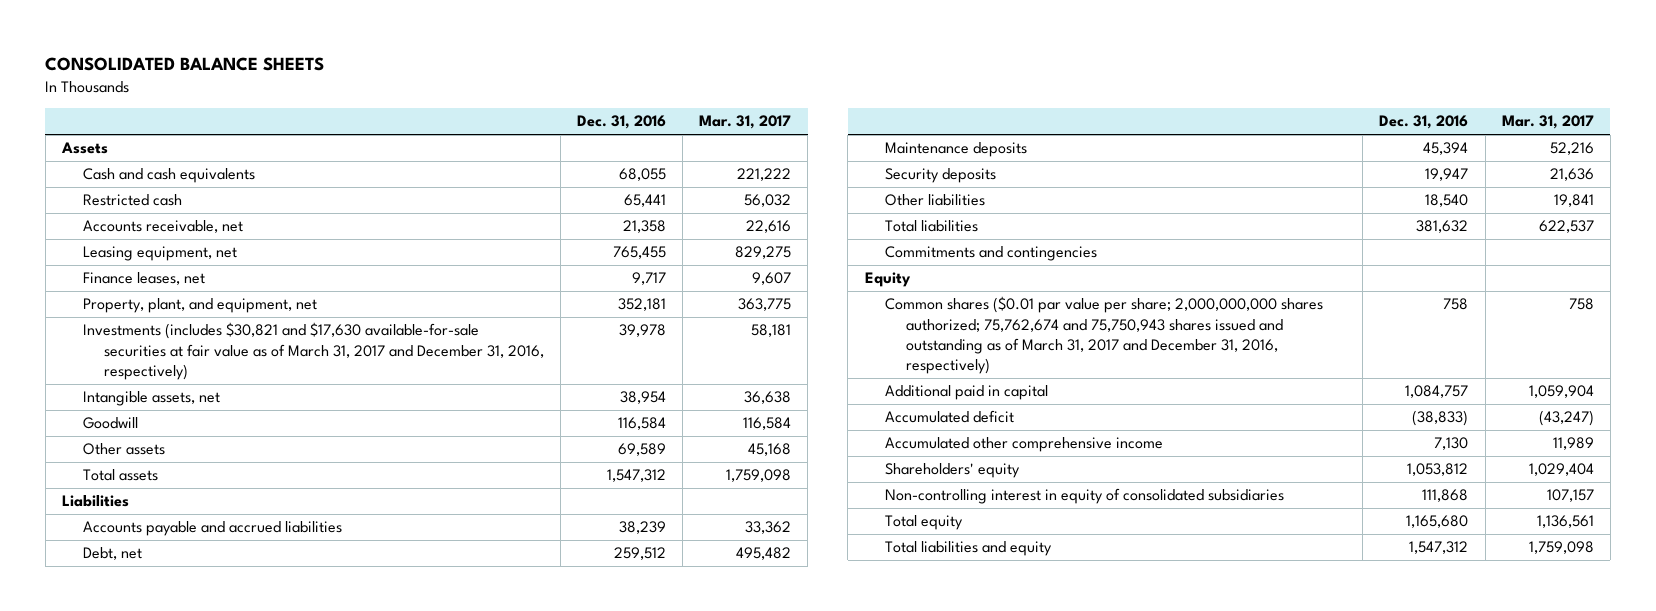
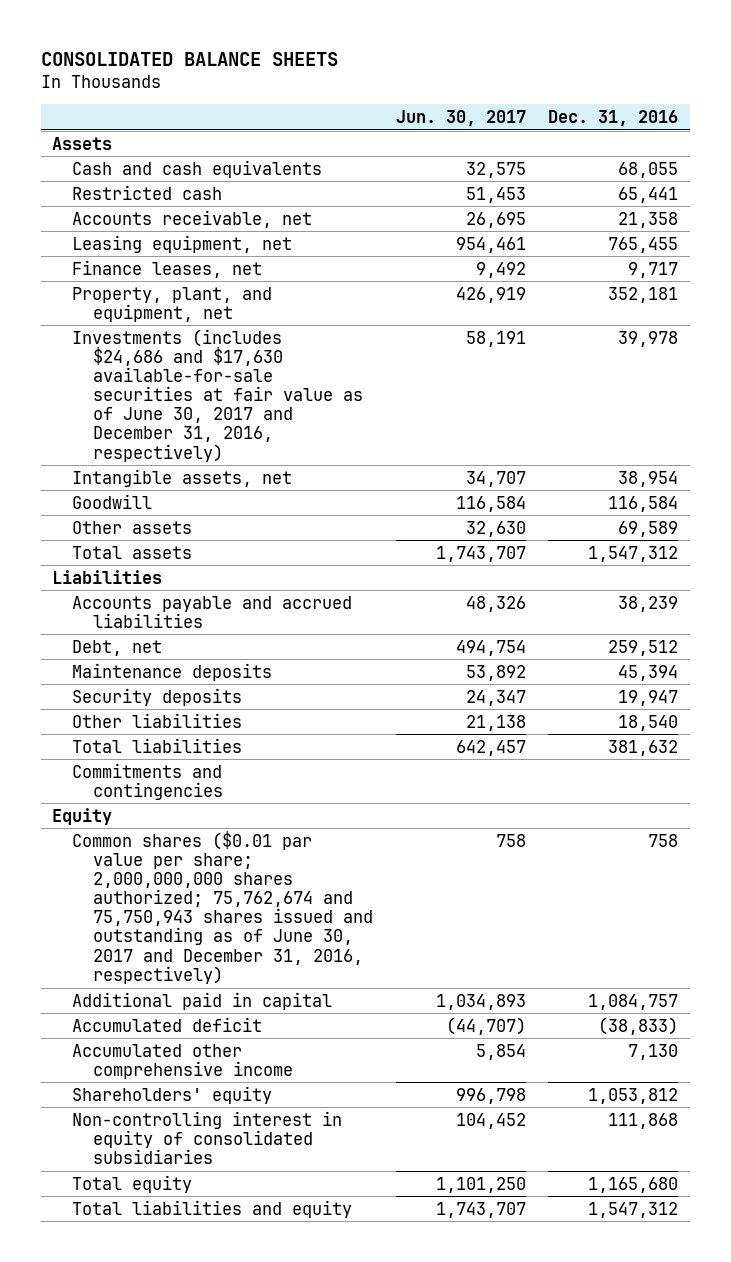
[699,115,792,130] Mar. 31, 2017 -> none
none -> [395,109,526,126] Jun. 30, 2017
[82,322,544,381] Investments (includes $30,821 and $17,630 available-for-sale securities at fair value as of March 31, 2017 and December 31, 2016, respectively) -> [72,328,363,462] Investments (includes $24,686 and $17,630 available-for-sale securities at fair value as of June 30, 2017 and December 31, 2016, respectively)
[885,296,1324,375] Common shares ($0.01 par value per share; 2,000,000,000 shares authorized; 75,762,674 and 75,750,943 shares issued and outstanding as of March 31, 2017 and December 31, 2016, respectively) -> [72,830,373,984] Common shares ($0.01 par value per share; 2,000,000,000 shares authorized; 75,762,674 and 75,750,943 shares issued and outstanding as of June 30, 2017 and December 31, 2016, respectively)

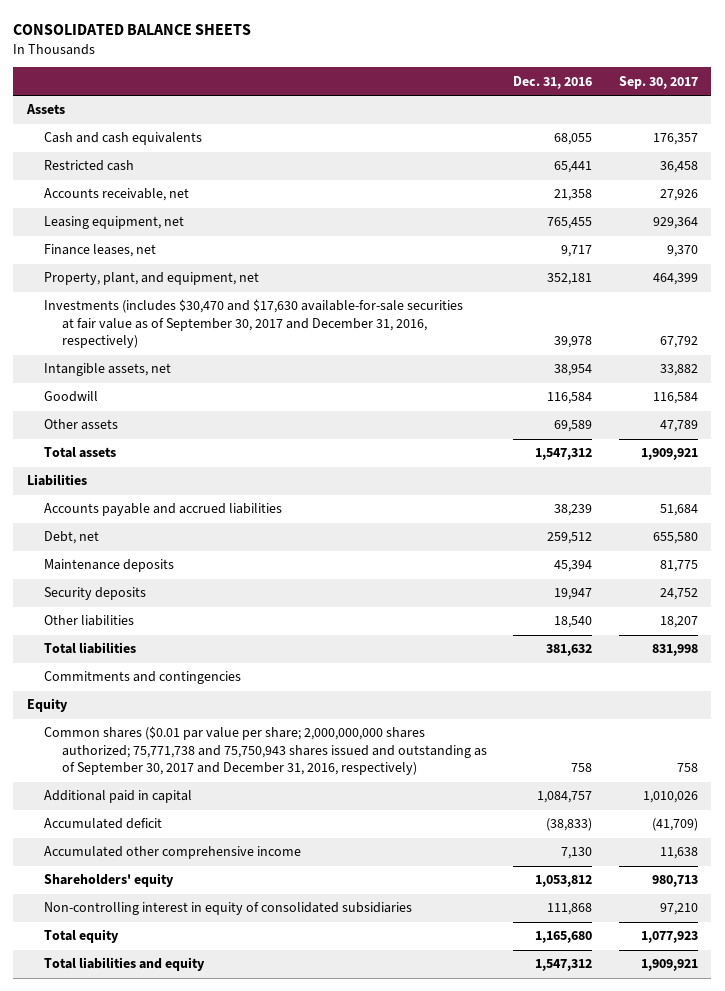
[395,109,526,126] Jun. 30, 2017 -> none
none -> [619,75,699,89] Sep. 30, 2017
[72,328,363,462] Investments (includes $24,686 and $17,630 available-for-sale securities at fair value as of June 30, 2017 and December 31, 2016, respectively) -> [44,299,464,349] Investments (includes $30,470 and $17,630 available-for-sale securities at fair value as of September 30, 2017 and December 31, 2016, respectively)
[72,830,373,984] Common shares ($0.01 par value per share; 2,000,000,000 shares authorized; 75,762,674 and 75,750,943 shares issued and outstanding as of June 30, 2017 and December 31, 2016, respectively) -> [44,726,487,776] Common shares ($0.01 par value per share; 2,000,000,000 shares authorized; 75,771,738 and 75,750,943 shares issued and outstanding as of September 30, 2017 and December 31, 2016, respectively)

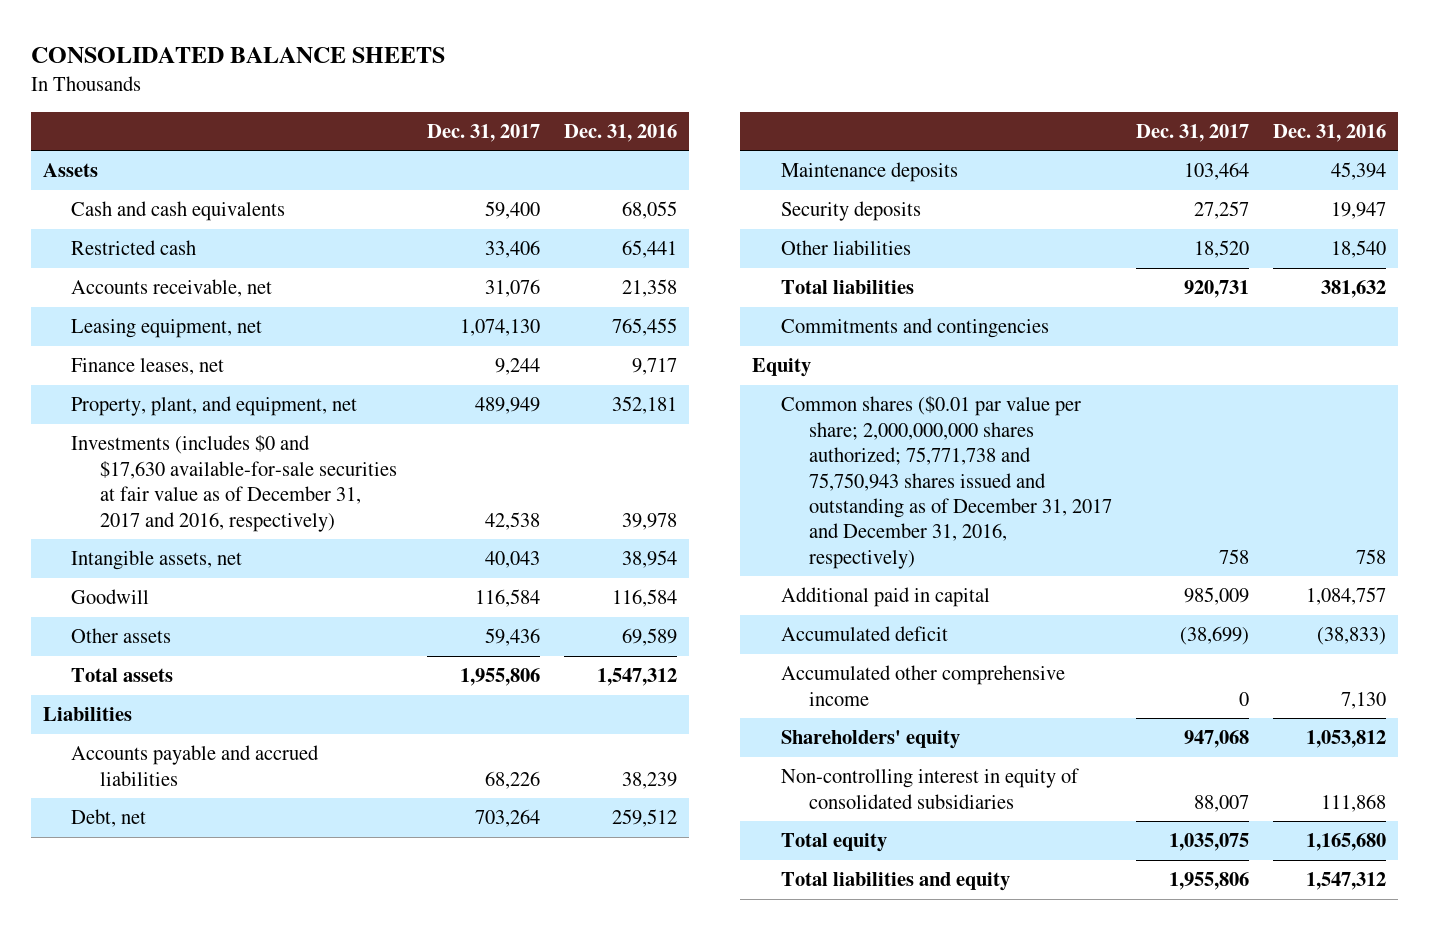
[619,75,699,89] Sep. 30, 2017 -> none
none -> [426,123,540,142] Dec. 31, 2017
[44,299,464,349] Investments (includes $30,470 and $17,630 available-for-sale securities at fair value as of September 30, 2017 and December 31, 2016, respectively) -> [71,435,397,532] Investments (includes $0 and $17,630 available-for-sale securities at fair value as of December 31, 2017 and 2016, respectively)
[44,726,487,776] Common shares ($0.01 par value per share; 2,000,000,000 shares authorized; 75,771,738 and 75,750,943 shares issued and outstanding as of September 30, 2017 and December 31, 2016, respectively) -> [780,396,1113,569] Common shares ($0.01 par value per share; 2,000,000,000 shares authorized; 75,771,738 and 75,750,943 shares issued and outstanding as of December 31, 2017 and December 31, 2016, respectively)

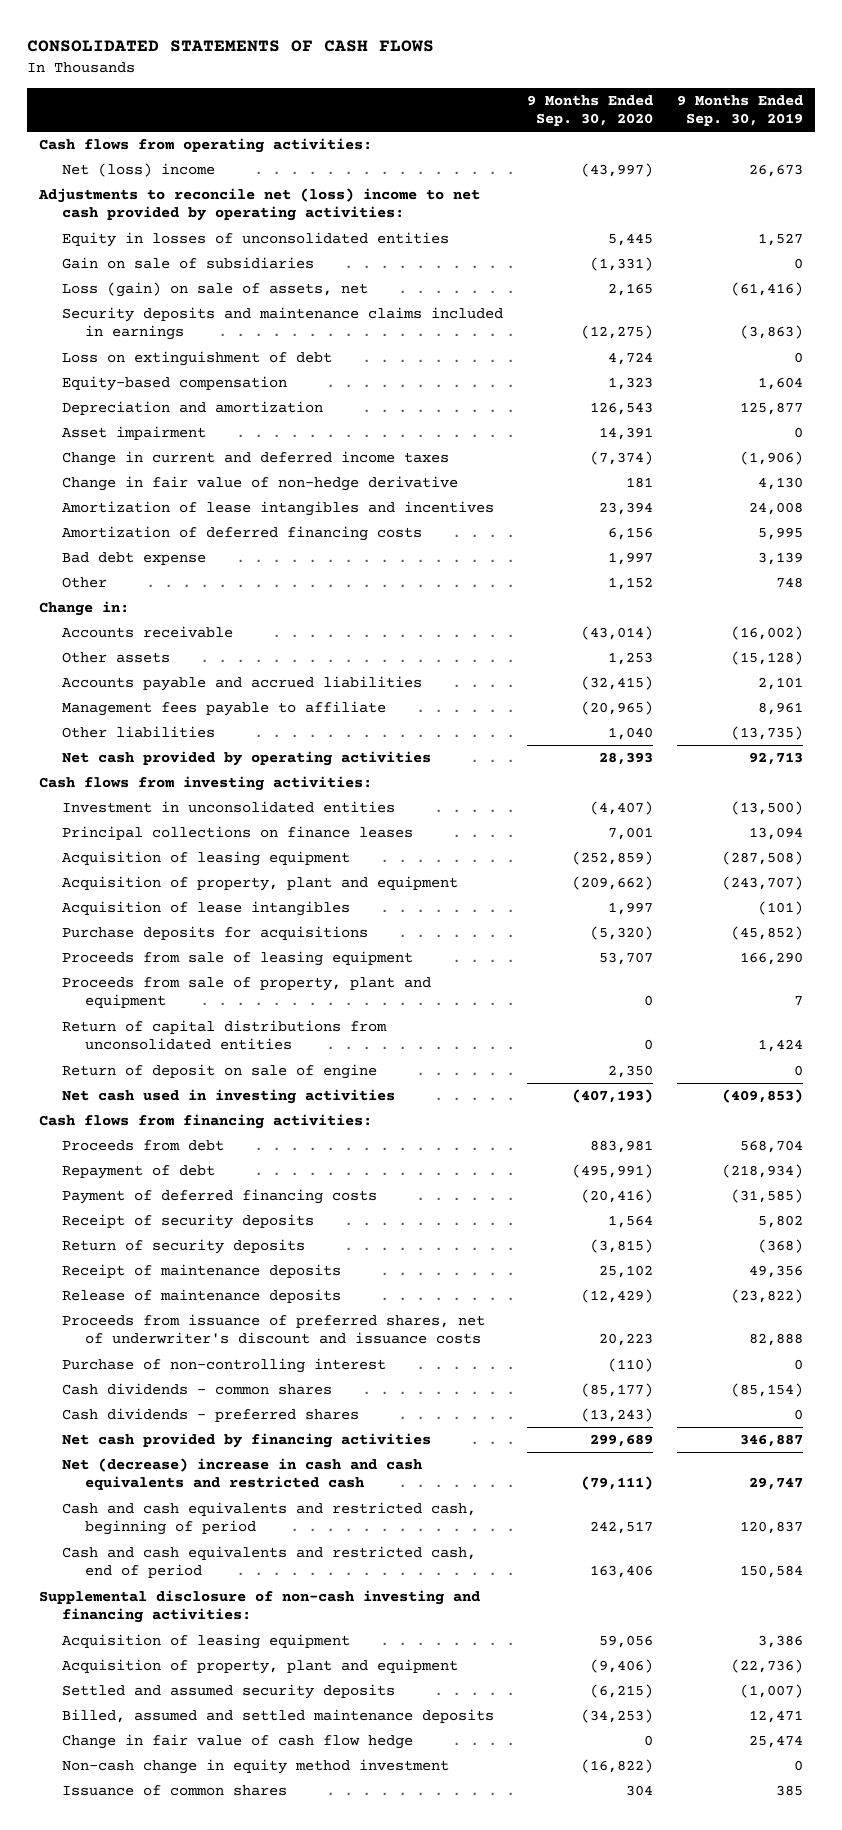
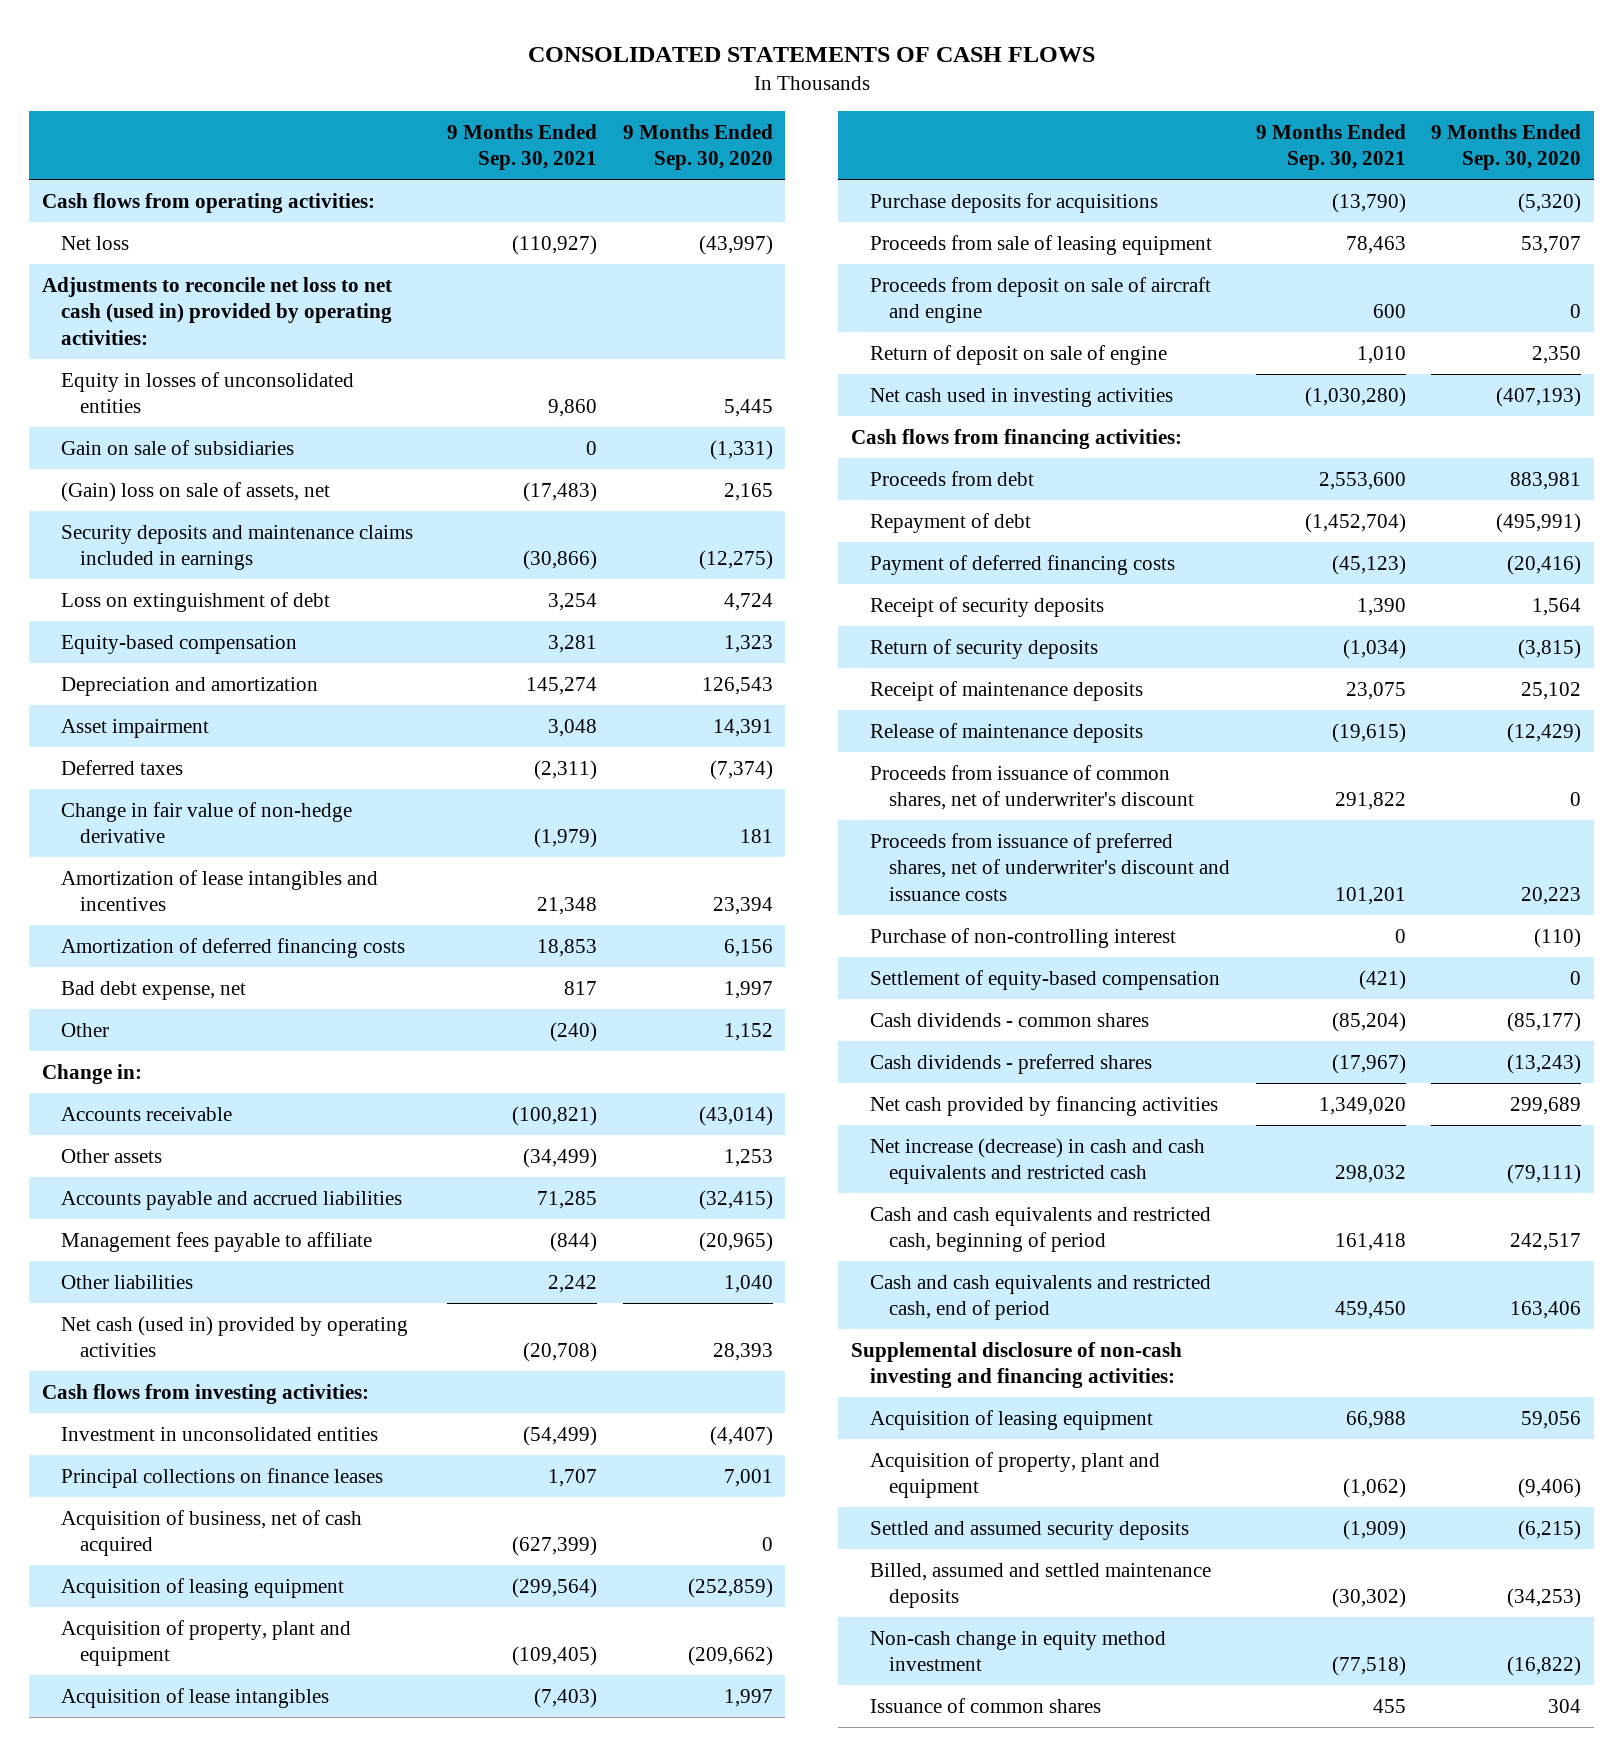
[676,94,803,127] 9 Months Ended Sep. 30, 2019 -> none
none -> [446,123,597,171] 9 Months Ended Sep. 30, 2021
[62,163,216,178] Net (loss) income -> [61,235,130,250] Net loss
[37,188,480,222] Adjustments to reconcile net (loss) income to net cash provided by operating activities: -> [42,276,393,345] Adjustments to reconcile net loss to net cash (used in) provided by operating activities:
[62,282,369,298] Loss (gain) on sale of assets, net -> [61,481,331,502] (Gain) loss on sale of assets, net
[62,451,450,467] Change in current and deferred income taxes -> [61,759,184,775] Deferred taxes
[62,552,207,566] Bad debt expense -> [61,980,247,1000] Bad debt expense, net
[62,751,432,767] Net cash provided by operating activities -> [61,1315,409,1358] Net cash (used in) provided by operating activities
none -> [61,1509,363,1557] Acquisition of business, net of cash acquired
[62,977,432,1009] Proceeds from sale of property, plant and equipment -> none
[62,1020,388,1051] Return of capital distributions from unconsolidated entities -> none
none -> [870,276,1212,324] Proceeds from deposit on sale of aircraft and engine
none -> [870,764,1195,811] Proceeds from issuance of common shares, net of underwriter's discount
none -> [870,969,1221,990] Settlement of equity-based compensation
[62,1458,423,1491] Net (decrease) increase in cash and cash equivalents and restricted cash -> [870,1137,1206,1185] Net increase (decrease) in cash and cash equivalents and restricted cash
[62,1734,414,1750] Change in fair value of cash flow hedge -> none

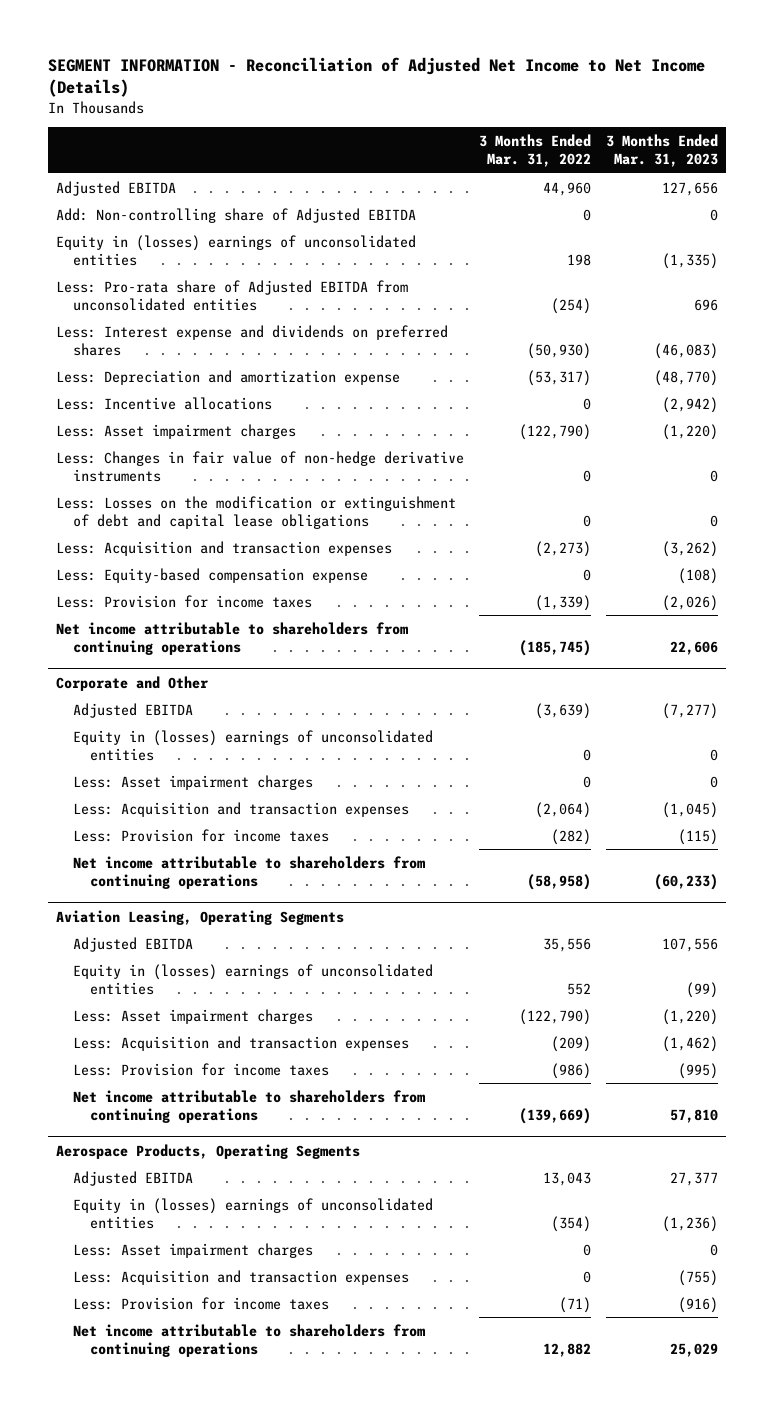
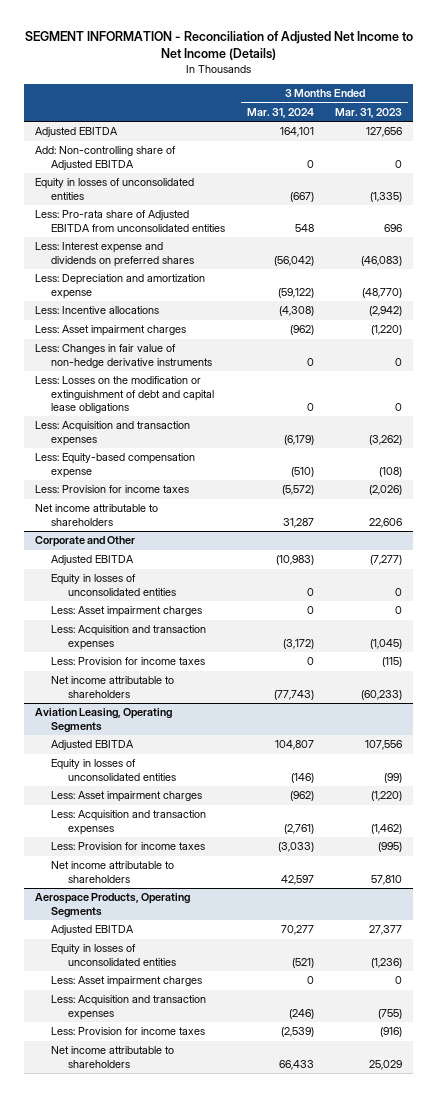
[478,134,591,167] 3 Months Ended Mar. 31, 2022 -> none
none -> [246,107,314,118] Mar. 31, 2024
[55,234,416,266] Equity in (losses) earnings of unconsolidated entities -> [34,178,194,200] Equity in losses of unconsolidated entities
[55,621,409,655] Net income attributable to shareholders from continuing operations -> [34,504,158,526] Net income attributable to shareholders
[72,729,433,761] Equity in (losses) earnings of unconsolidated entities -> [51,574,176,596] Equity in losses of unconsolidated entities
[72,855,426,889] Net income attributable to shareholders from continuing operations -> [51,676,175,698] Net income attributable to shareholders
[72,963,433,995] Equity in (losses) earnings of unconsolidated entities -> [51,759,176,781] Equity in losses of unconsolidated entities
[72,1089,426,1123] Net income attributable to shareholders from continuing operations -> [51,861,175,883] Net income attributable to shareholders
[72,1197,433,1229] Equity in (losses) earnings of unconsolidated entities -> [51,944,176,966] Equity in losses of unconsolidated entities
[72,1323,426,1357] Net income attributable to shareholders from continuing operations -> [51,1046,175,1068] Net income attributable to shareholders

